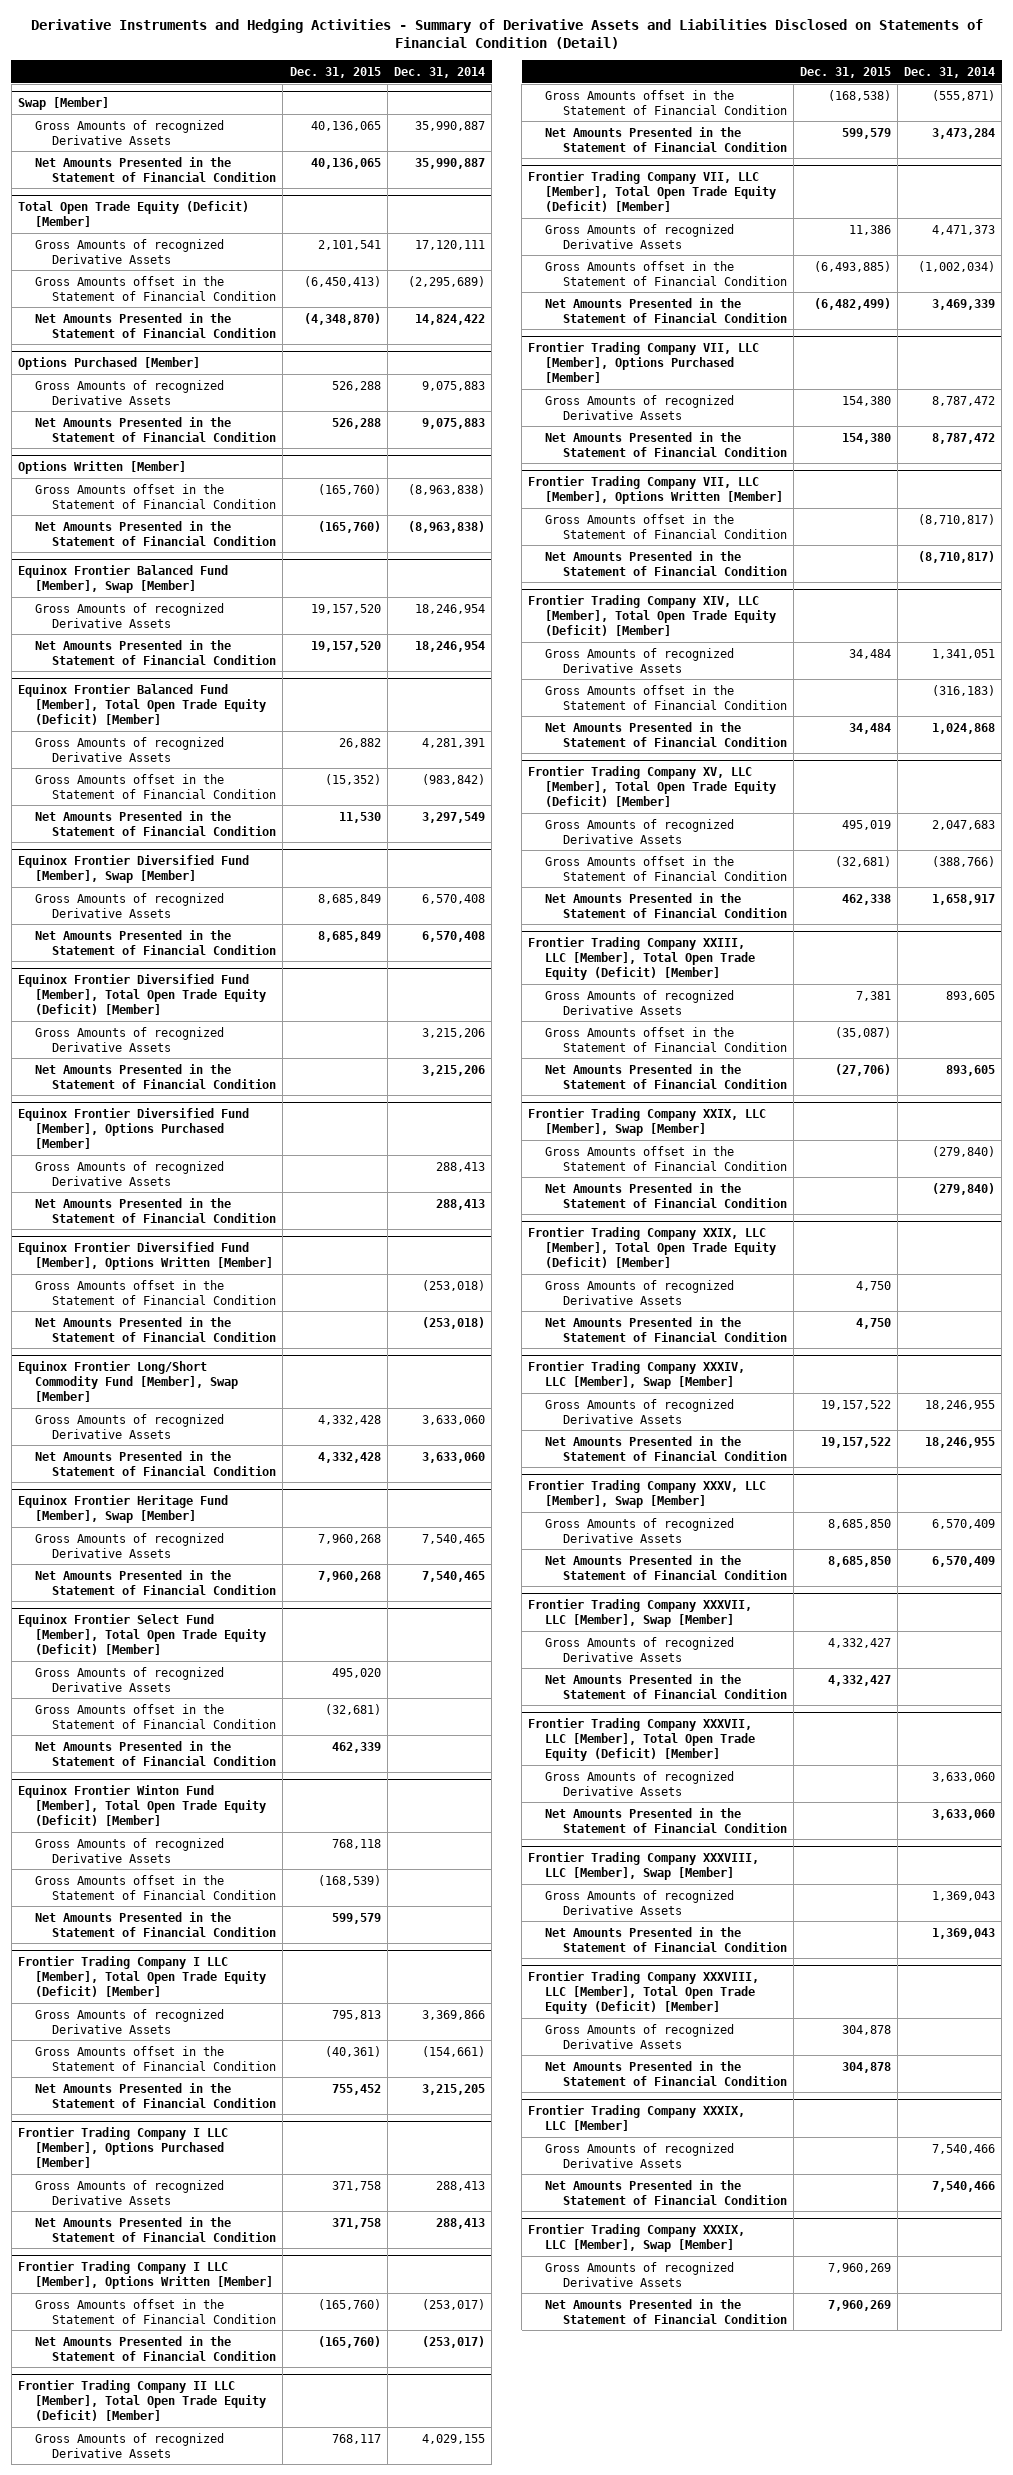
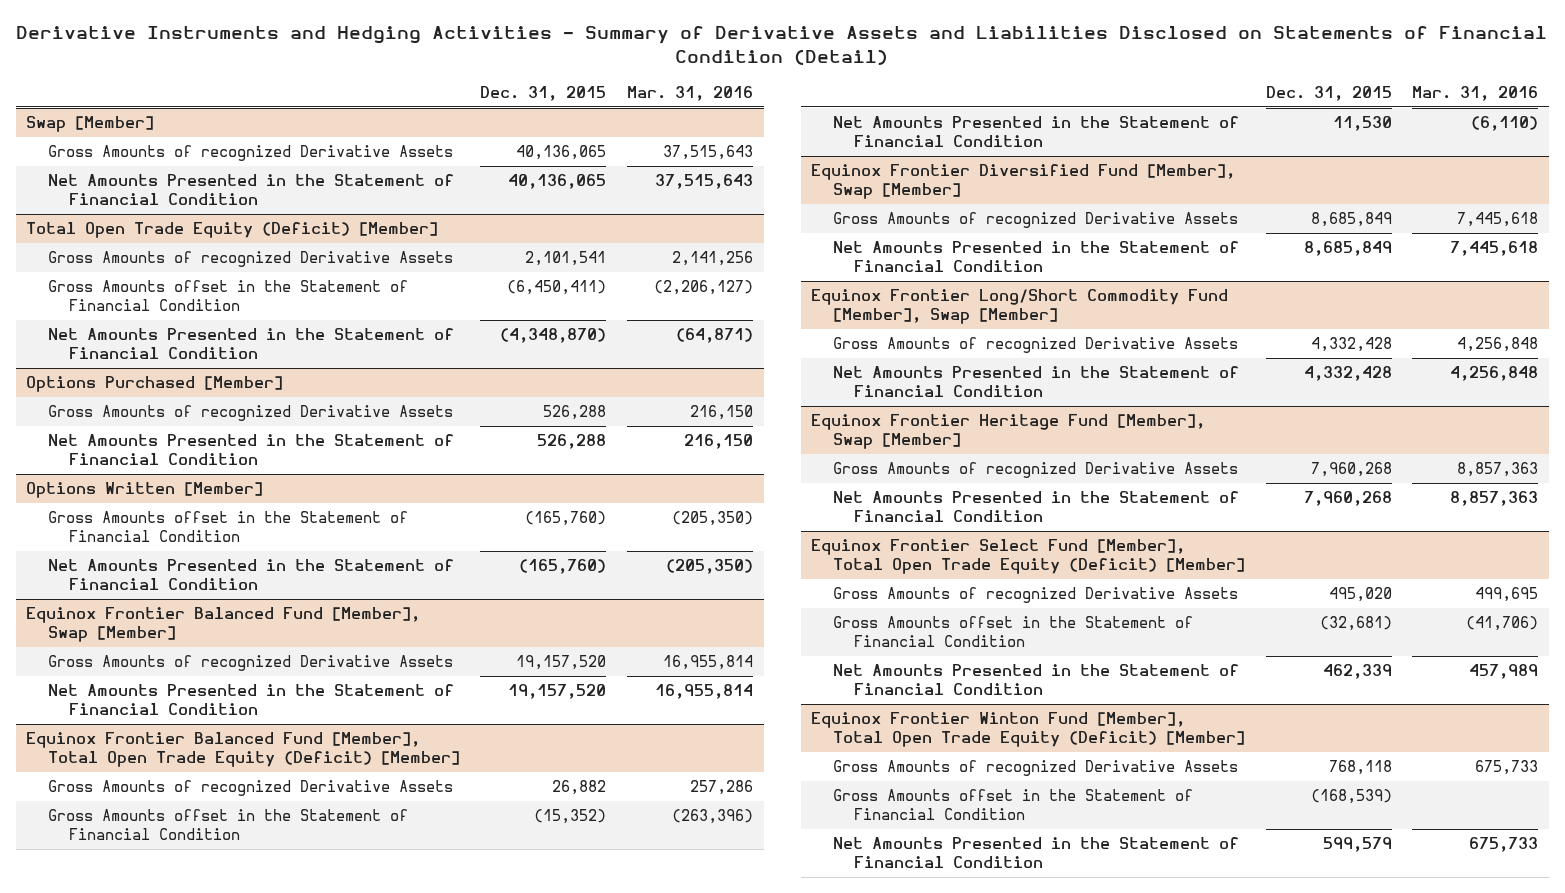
[393,66,485,78] Dec. 31, 2014 -> none
none -> [627,85,754,101] Mar. 31, 2016
[303,275,381,287] (6,450,413) -> [507,280,607,296] (6,450,411)
[17,974,267,1016] Equinox Frontier Diversified Fund [Member], Total Open Trade Equity (Deficit) [Member] -> none
[35,1026,225,1052] Gross Amounts of recognized Derivative Assets -> none
[35,1063,277,1089] Net Amounts Presented in the Statement of Financial Condition -> none
[17,1108,249,1150] Equinox Frontier Diversified Fund [Member], Options Purchased [Member] -> none
[35,1160,225,1186] Gross Amounts of recognized Derivative Assets -> none
[35,1197,277,1223] Net Amounts Presented in the Statement of Financial Condition -> none
[17,1242,274,1271] Equinox Frontier Diversified Fund [Member], Options Written [Member] -> none
[35,1279,277,1305] Gross Amounts offset in the Statement of Financial Condition -> none
[35,1316,277,1342] Net Amounts Presented in the Statement of Financial Condition -> none
[17,1956,267,1998] Frontier Trading Company I LLC [Member], Total Open Trade Equity (Deficit) [Member] -> none
[35,2008,225,2034] Gross Amounts of recognized Derivative Assets -> none
[35,2045,277,2071] Gross Amounts offset in the Statement of Financial Condition -> none
[35,2082,277,2108] Net Amounts Presented in the Statement of Financial Condition -> none
[17,2127,228,2169] Frontier Trading Company I LLC [Member], Options Purchased [Member] -> none
[35,2179,225,2205] Gross Amounts of recognized Derivative Assets -> none
[35,2216,277,2242] Net Amounts Presented in the Statement of Financial Condition -> none
[17,2261,274,2290] Frontier Trading Company I LLC [Member], Options Written [Member] -> none
[35,2298,277,2324] Gross Amounts offset in the Statement of Financial Condition -> none
[35,2335,277,2361] Net Amounts Presented in the Statement of Financial Condition -> none
[17,2380,267,2422] Frontier Trading Company II LLC [Member], Total Open Trade Equity (Deficit) [Member] -> none
[35,2432,225,2458] Gross Amounts of recognized Derivative Assets -> none
[545,89,787,115] Gross Amounts offset in the Statement of Financial Condition -> none
[545,126,787,152] Net Amounts Presented in the Statement of Financial Condition -> none
[528,171,777,213] Frontier Trading Company VII, LLC [Member], Total Open Trade Equity (Deficit) [Member] -> none
[545,223,735,249] Gross Amounts of recognized Derivative Assets -> none
[545,260,787,286] Gross Amounts offset in the Statement of Financial Condition -> none
[545,297,787,323] Net Amounts Presented in the Statement of Financial Condition -> none
[528,342,760,384] Frontier Trading Company VII, LLC [Member], Options Purchased [Member] -> none
[545,394,735,420] Gross Amounts of recognized Derivative Assets -> none
[545,431,787,457] Net Amounts Presented in the Statement of Financial Condition -> none
[528,476,784,505] Frontier Trading Company VII, LLC [Member], Options Written [Member] -> none
[545,513,787,539] Gross Amounts offset in the Statement of Financial Condition -> none
[545,550,787,576] Net Amounts Presented in the Statement of Financial Condition -> none
[528,595,777,637] Frontier Trading Company XIV, LLC [Member], Total Open Trade Equity (Deficit) [Member] -> none
[545,647,735,673] Gross Amounts of recognized Derivative Assets -> none
[545,684,787,710] Gross Amounts offset in the Statement of Financial Condition -> none
[545,721,787,747] Net Amounts Presented in the Statement of Financial Condition -> none
[528,766,777,808] Frontier Trading Company XV, LLC [Member], Total Open Trade Equity (Deficit) [Member] -> none
[545,818,735,844] Gross Amounts of recognized Derivative Assets -> none
[545,855,787,881] Gross Amounts offset in the Statement of Financial Condition -> none
[545,892,787,918] Net Amounts Presented in the Statement of Financial Condition -> none
[528,937,756,981] Frontier Trading Company XXIII, LLC [Member], Total Open Trade Equity (Deficit) [Member] -> none
[545,989,735,1015] Gross Amounts of recognized Derivative Assets -> none
[545,1026,787,1052] Gross Amounts offset in the Statement of Financial Condition -> none
[545,1063,787,1089] Net Amounts Presented in the Statement of Financial Condition -> none
[528,1108,767,1137] Frontier Trading Company XXIX, LLC [Member], Swap [Member] -> none
[545,1145,787,1171] Gross Amounts offset in the Statement of Financial Condition -> none
[545,1182,787,1208] Net Amounts Presented in the Statement of Financial Condition -> none
[528,1227,777,1269] Frontier Trading Company XXIX, LLC [Member], Total Open Trade Equity (Deficit) [Member] -> none
[545,1279,735,1305] Gross Amounts of recognized Derivative Assets -> none
[545,1316,787,1342] Net Amounts Presented in the Statement of Financial Condition -> none
[528,1361,746,1390] Frontier Trading Company XXXIV, LLC [Member], Swap [Member] -> none
[545,1398,735,1424] Gross Amounts of recognized Derivative Assets -> none
[545,1435,787,1461] Net Amounts Presented in the Statement of Financial Condition -> none
[528,1480,767,1509] Frontier Trading Company XXXV, LLC [Member], Swap [Member] -> none
[545,1517,735,1543] Gross Amounts of recognized Derivative Assets -> none
[545,1554,787,1580] Net Amounts Presented in the Statement of Financial Condition -> none
[528,1599,753,1628] Frontier Trading Company XXXVII, LLC [Member], Swap [Member] -> none
[545,1636,735,1662] Gross Amounts of recognized Derivative Assets -> none
[545,1673,787,1699] Net Amounts Presented in the Statement of Financial Condition -> none
[528,1718,756,1762] Frontier Trading Company XXXVII, LLC [Member], Total Open Trade Equity (Deficit) [Member] -> none
[545,1770,735,1796] Gross Amounts of recognized Derivative Assets -> none
[545,1807,787,1833] Net Amounts Presented in the Statement of Financial Condition -> none
[528,1852,760,1881] Frontier Trading Company XXXVIII, LLC [Member], Swap [Member] -> none
[545,1889,735,1915] Gross Amounts of recognized Derivative Assets -> none
[545,1926,787,1952] Net Amounts Presented in the Statement of Financial Condition -> none
[528,1971,760,2015] Frontier Trading Company XXXVIII, LLC [Member], Total Open Trade Equity (Deficit) [Member] -> none
[545,2023,735,2049] Gross Amounts of recognized Derivative Assets -> none
[545,2060,787,2086] Net Amounts Presented in the Statement of Financial Condition -> none
[528,2105,746,2132] Frontier Trading Company XXXIX, LLC [Member] -> none
[545,2142,735,2168] Gross Amounts of recognized Derivative Assets -> none
[545,2179,787,2205] Net Amounts Presented in the Statement of Financial Condition -> none
[528,2224,746,2253] Frontier Trading Company XXXIX, LLC [Member], Swap [Member] -> none
[545,2261,735,2287] Gross Amounts of recognized Derivative Assets -> none
[545,2298,787,2324] Net Amounts Presented in the Statement of Financial Condition -> none

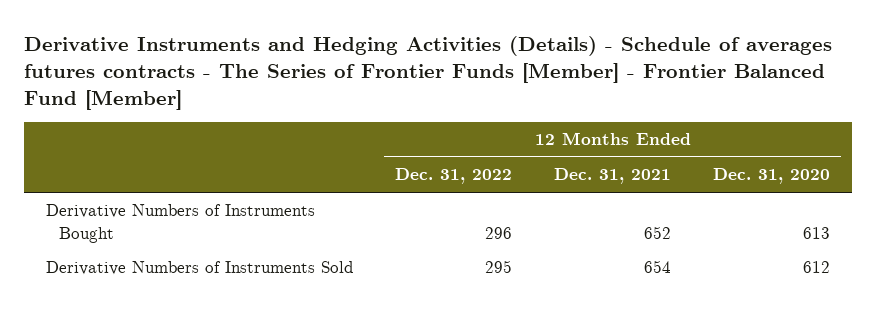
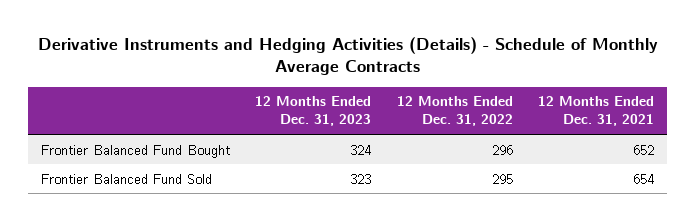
[24,36,833,110] Derivative Instruments and Hedging Activities (Details) - Schedule of averages futures contracts - The Series of Frontier Funds [Member] - Frontier Balanced Fund [Member] -> [37,37,658,76] Derivative Instruments and Hedging Activities (Details) - Schedule of Monthly Average Contracts
[713,168,831,185] Dec. 31, 2020 -> none
none -> [255,96,372,127] 12 Months Ended Dec. 31, 2023
[45,204,315,243] Derivative Numbers of Instruments Bought -> [40,144,230,158] Frontier Balanced Fund Bought
[45,261,353,276] Derivative Numbers of Instruments Sold -> [40,173,212,184] Frontier Balanced Fund Sold

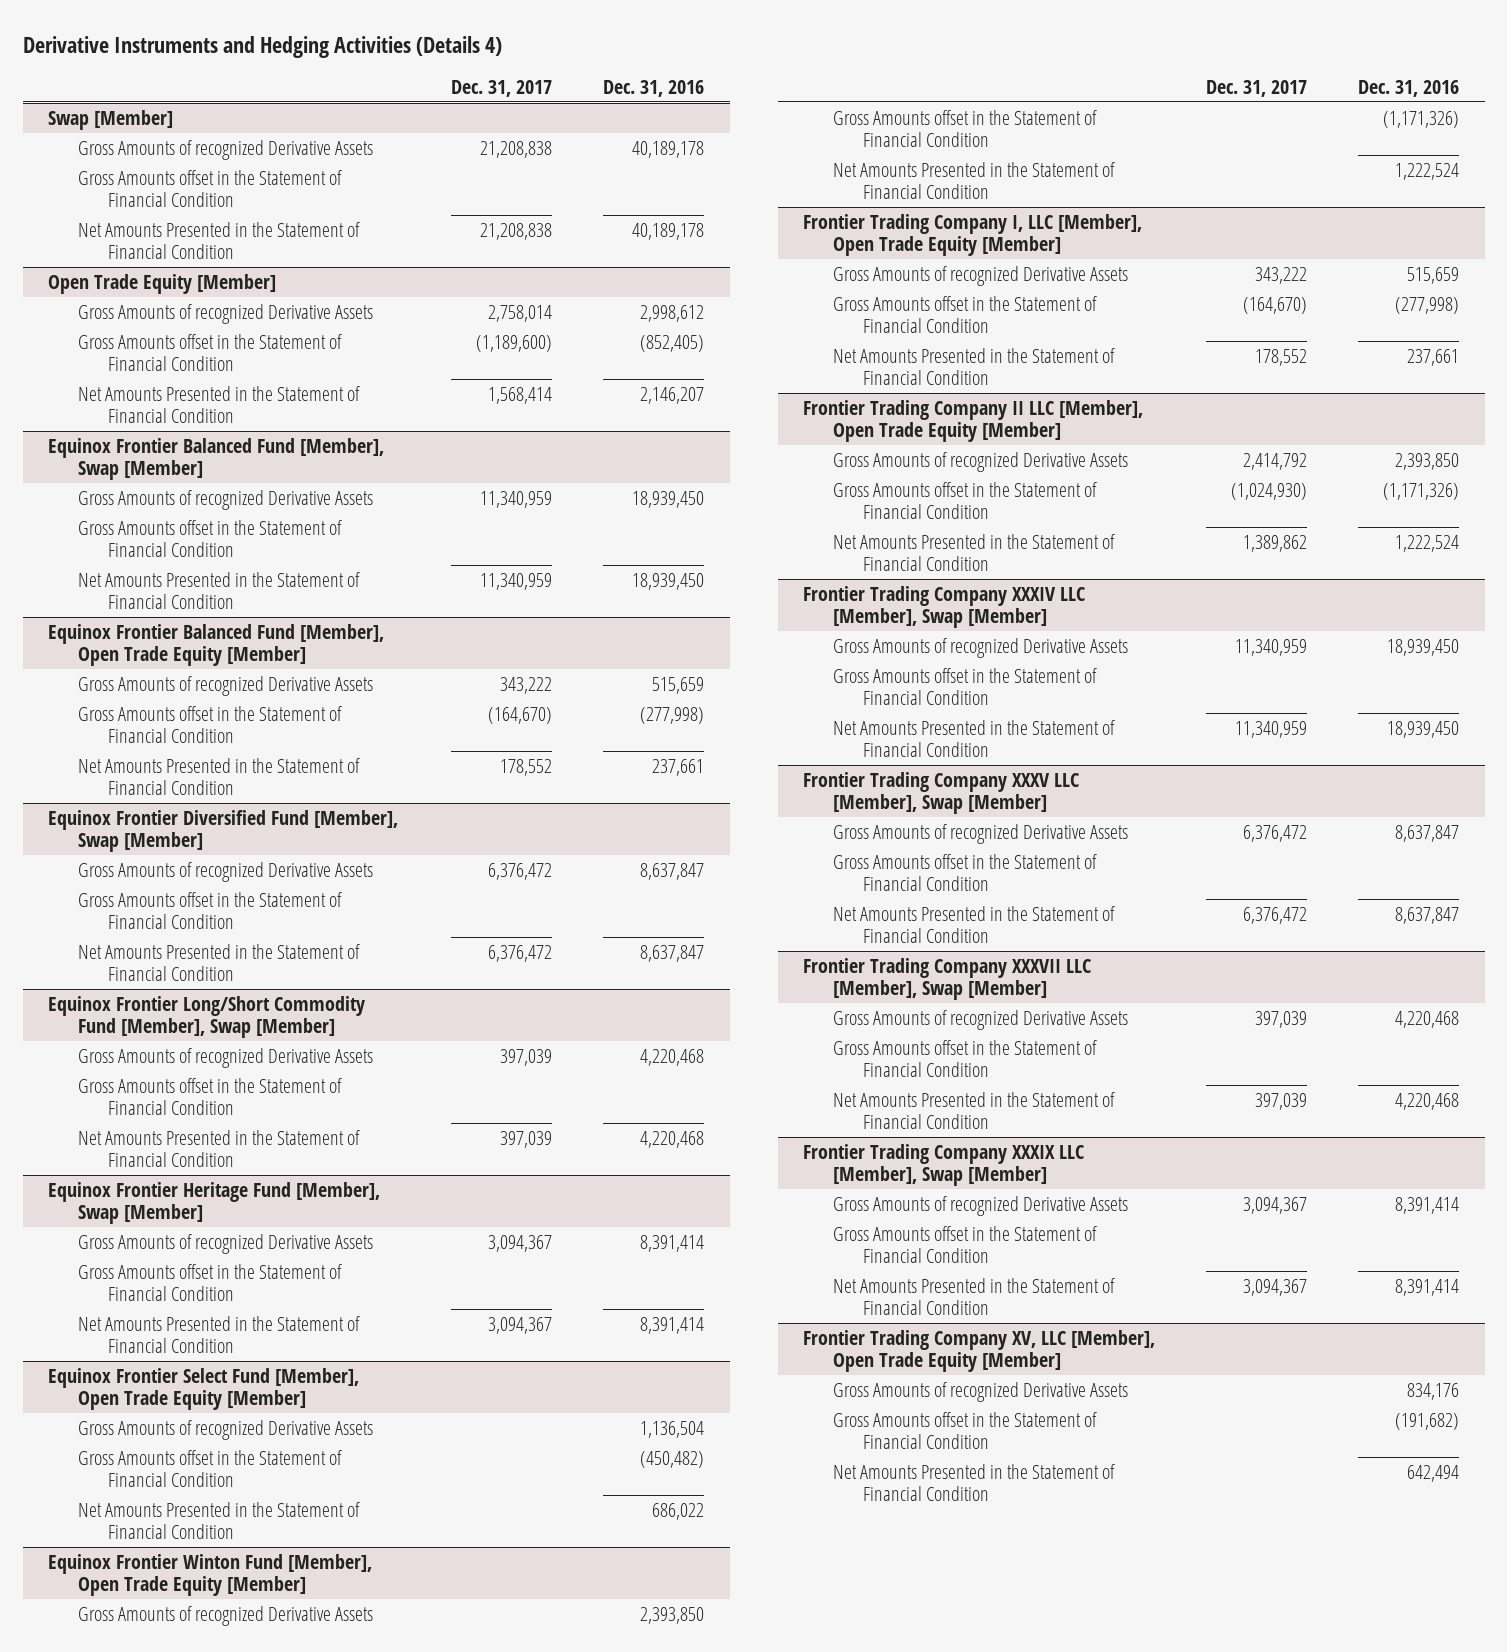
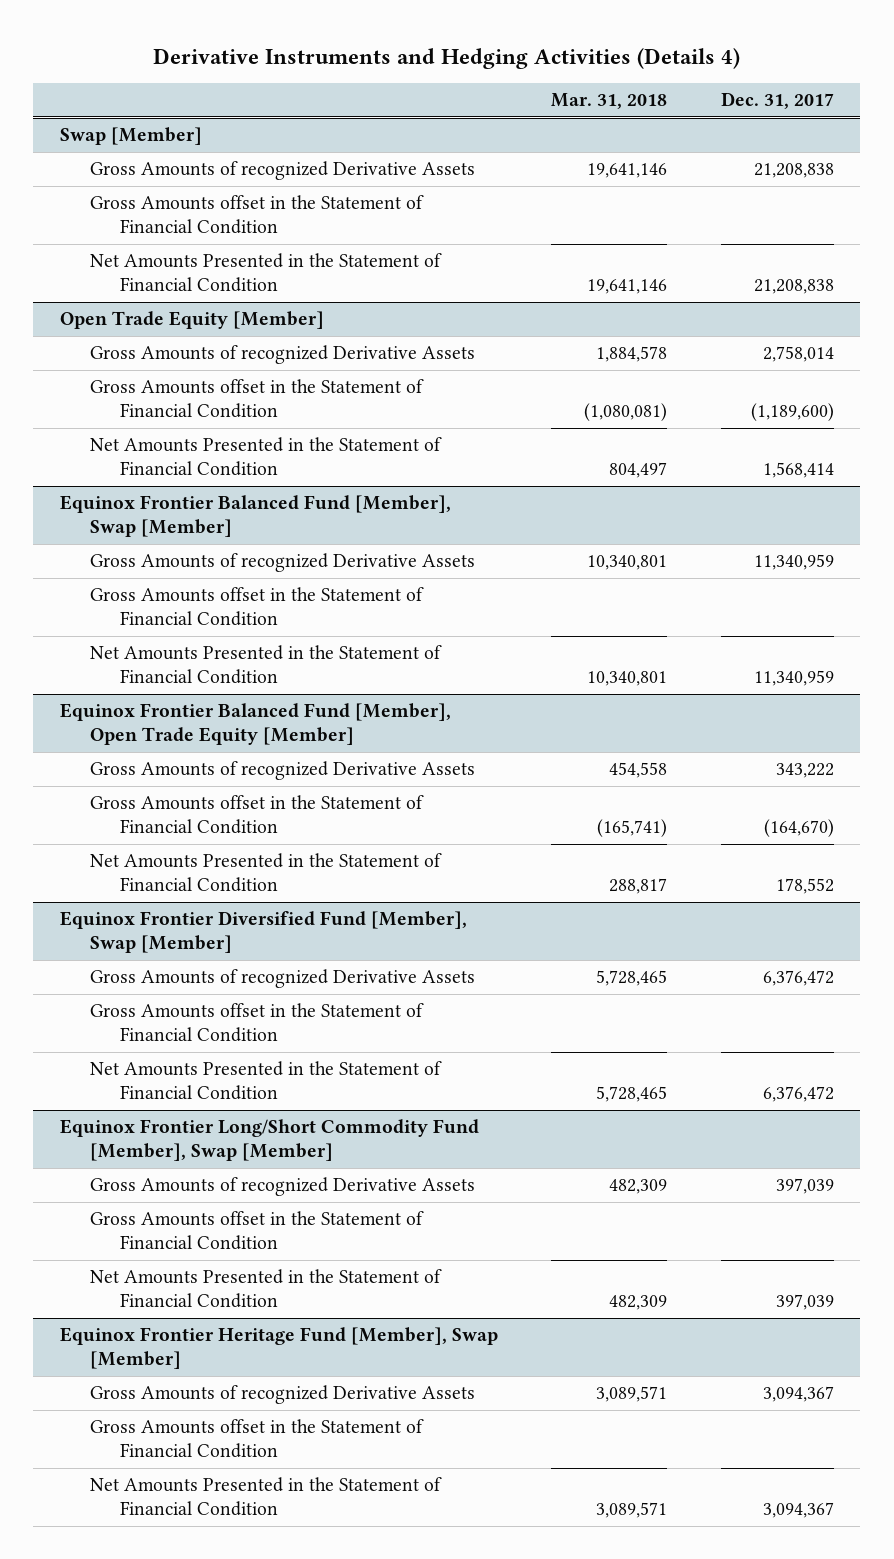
[603,79,705,97] Dec. 31, 2016 -> none
none -> [551,93,668,110] Mar. 31, 2018
[48,1367,360,1411] Equinox Frontier Select Fund [Member], Open Trade Equity [Member] -> none
[77,1419,373,1440] Gross Amounts of recognized Derivative Assets -> none
[77,1449,342,1488] Gross Amounts offset in the Statement of Financial Condition -> none
[77,1501,360,1540] Net Amounts Presented in the Statement of Financial Condition -> none
[48,1553,373,1597] Equinox Frontier Winton Fund [Member], Open Trade Equity [Member] -> none
[77,1605,373,1626] Gross Amounts of recognized Derivative Assets -> none
[832,109,1097,148] Gross Amounts offset in the Statement of Financial Condition -> none
[832,161,1115,200] Net Amounts Presented in the Statement of Financial Condition -> none
[803,213,1143,257] Frontier Trading Company I, LLC [Member], Open Trade Equity [Member] -> none
[832,265,1128,286] Gross Amounts of recognized Derivative Assets -> none
[832,295,1097,334] Gross Amounts offset in the Statement of Financial Condition -> none
[832,347,1115,386] Net Amounts Presented in the Statement of Financial Condition -> none
[803,399,1144,443] Frontier Trading Company II LLC [Member], Open Trade Equity [Member] -> none
[832,451,1128,472] Gross Amounts of recognized Derivative Assets -> none
[832,481,1097,520] Gross Amounts offset in the Statement of Financial Condition -> none
[832,533,1115,572] Net Amounts Presented in the Statement of Financial Condition -> none
[803,585,1086,629] Frontier Trading Company XXXIV LLC [Member], Swap [Member] -> none
[832,637,1128,658] Gross Amounts of recognized Derivative Assets -> none
[832,667,1097,706] Gross Amounts offset in the Statement of Financial Condition -> none
[832,719,1115,758] Net Amounts Presented in the Statement of Financial Condition -> none
[803,771,1080,815] Frontier Trading Company XXXV LLC [Member], Swap [Member] -> none
[832,823,1128,844] Gross Amounts of recognized Derivative Assets -> none
[832,853,1097,892] Gross Amounts offset in the Statement of Financial Condition -> none
[832,905,1115,944] Net Amounts Presented in the Statement of Financial Condition -> none
[803,957,1092,1001] Frontier Trading Company XXXVII LLC [Member], Swap [Member] -> none
[832,1009,1128,1030] Gross Amounts of recognized Derivative Assets -> none
[832,1039,1097,1078] Gross Amounts offset in the Statement of Financial Condition -> none
[832,1091,1115,1130] Net Amounts Presented in the Statement of Financial Condition -> none
[803,1143,1085,1187] Frontier Trading Company XXXIX LLC [Member], Swap [Member] -> none
[832,1195,1128,1216] Gross Amounts of recognized Derivative Assets -> none
[832,1225,1097,1264] Gross Amounts offset in the Statement of Financial Condition -> none
[832,1277,1115,1316] Net Amounts Presented in the Statement of Financial Condition -> none
[803,1329,1156,1373] Frontier Trading Company XV, LLC [Member], Open Trade Equity [Member] -> none
[832,1381,1128,1402] Gross Amounts of recognized Derivative Assets -> none
[832,1411,1097,1450] Gross Amounts offset in the Statement of Financial Condition -> none
[832,1463,1115,1502] Net Amounts Presented in the Statement of Financial Condition -> none

